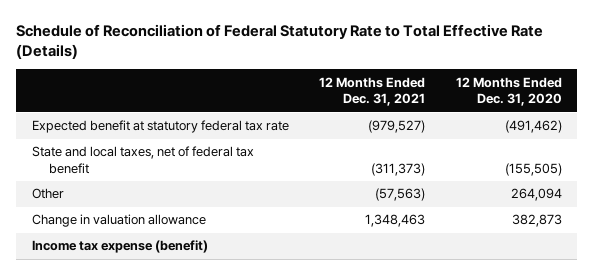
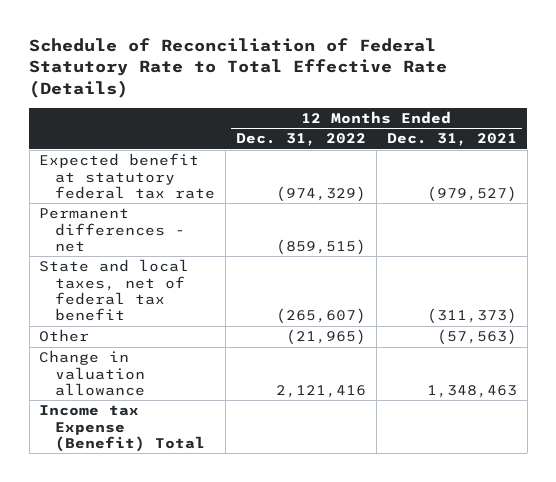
[455,76,562,107] 12 Months Ended Dec. 31, 2020 -> none
none -> [236,133,367,147] Dec. 31, 2022
none -> [39,208,186,252] Permanent differences - net
[31,240,208,254] Income tax expense (benefit) -> [39,405,206,452] Income tax Expense (Benefit) Total

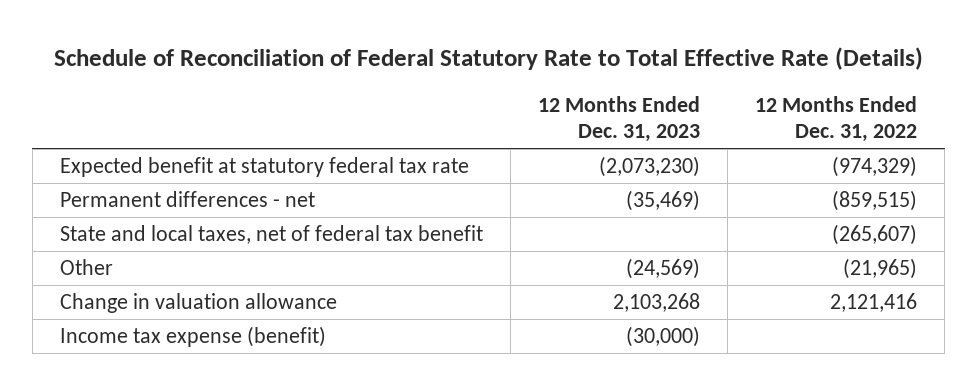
[386,133,517,147] Dec. 31, 2021 -> none
none -> [538,95,701,143] 12 Months Ended Dec. 31, 2023
[39,405,206,452] Income tax Expense (Benefit) Total -> [59,326,326,348] Income tax expense (benefit)

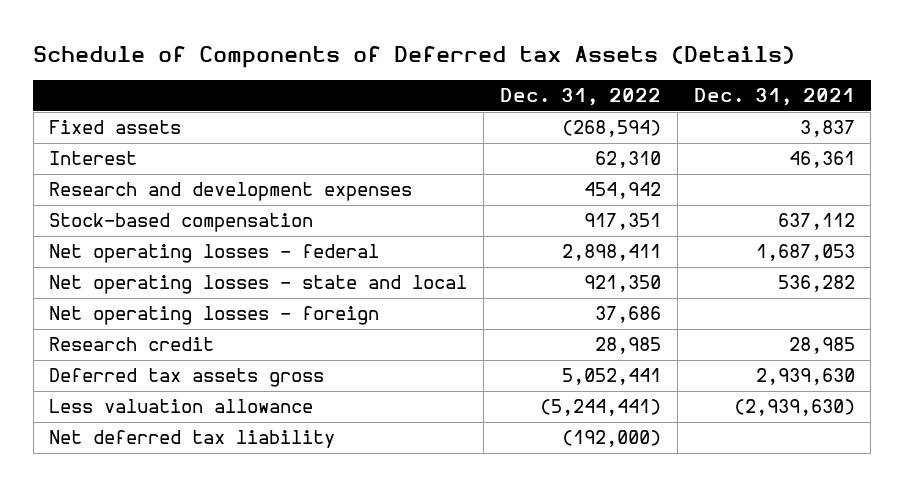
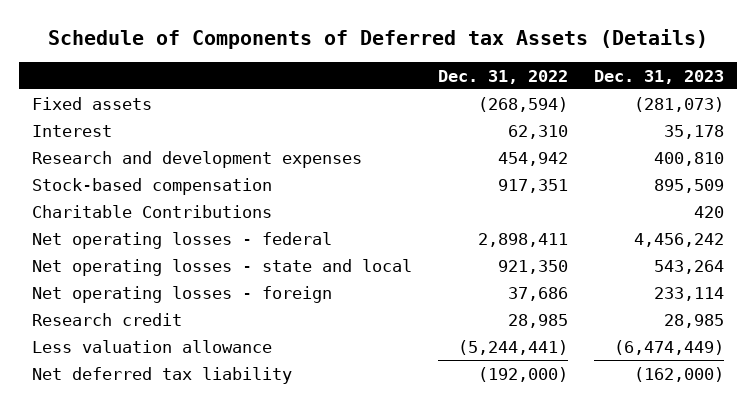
[693,88,855,107] Dec. 31, 2021 -> none
none -> [593,69,724,84] Dec. 31, 2023
none -> [31,204,272,218] Charitable Contributions
[49,368,325,388] Deferred tax assets gross -> none

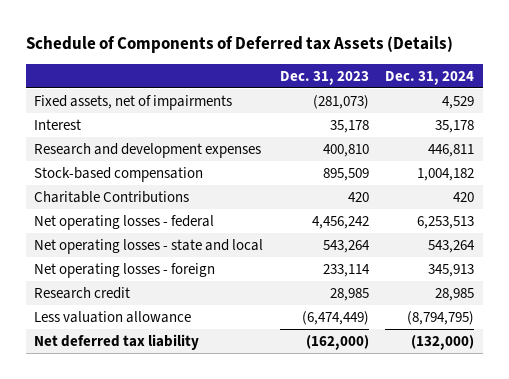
[437,69,568,84] Dec. 31, 2022 -> none
none -> [385,70,475,85] Dec. 31, 2024
[31,96,152,110] Fixed assets -> [34,94,233,110] Fixed assets, net of impairments

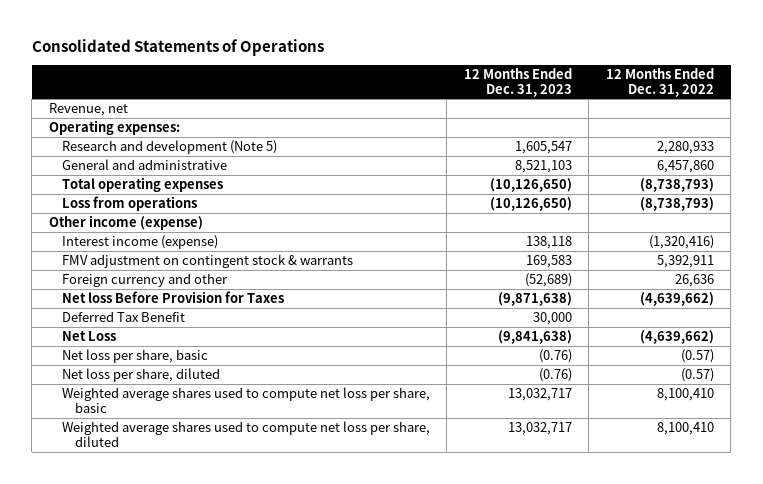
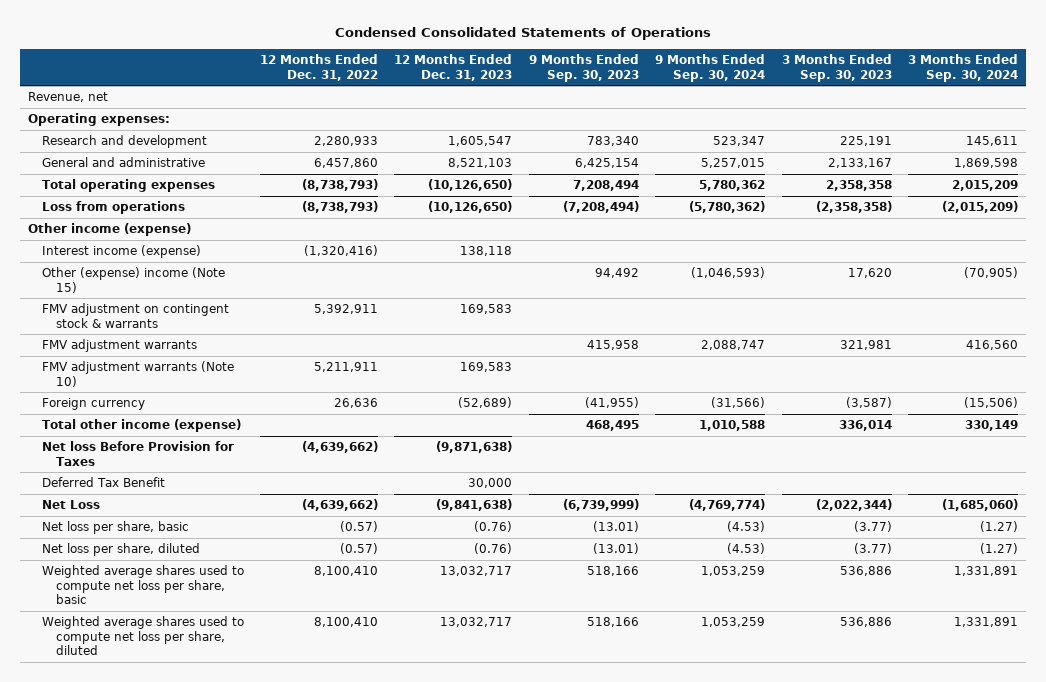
[31,38,324,56] Consolidated Statements of Operations -> [334,27,711,41] Condensed Consolidated Statements of Operations
none -> [528,54,639,82] 9 Months Ended Sep. 30, 2023
none -> [655,54,766,82] 9 Months Ended Sep. 30, 2024
none -> [781,54,892,82] 3 Months Ended Sep. 30, 2023
none -> [907,54,1018,82] 3 Months Ended Sep. 30, 2024
[62,140,278,155] Research and development (Note 5) -> [41,135,207,149] Research and development
none -> [41,267,225,293] Other (expense) income (Note 15)
none -> [41,339,197,353] FMV adjustment warrants
none -> [41,361,234,387] FMV adjustment warrants (Note 10)
[62,273,229,288] Foreign currency and other -> [41,398,145,411] Foreign currency
none -> [41,419,241,433] Total other income (expense)

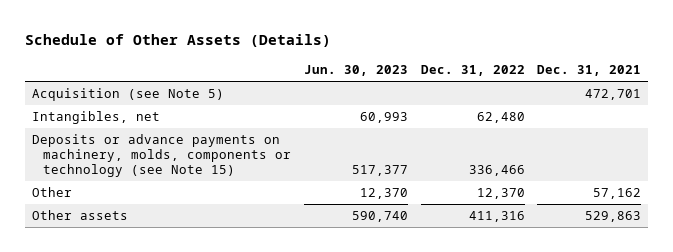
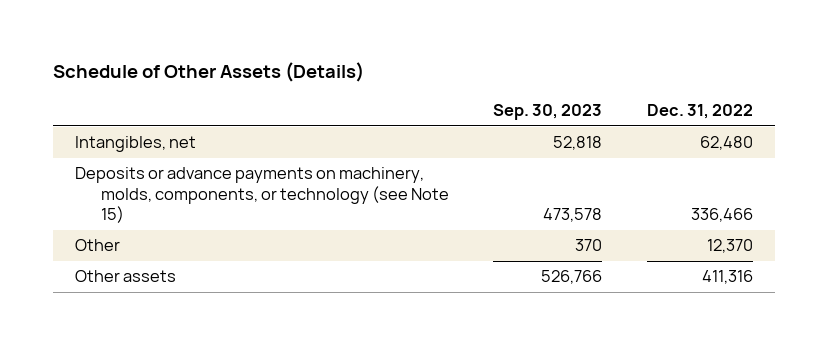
[303,64,408,76] Jun. 30, 2023 -> none
[537,64,642,76] Dec. 31, 2021 -> none
none -> [493,104,603,121] Sep. 30, 2023
[31,88,224,102] Acquisition (see Note 5) -> none
[31,134,292,177] Deposits or advance payments on machinery, molds, components or technology (see Note 15) -> [75,167,450,224] Deposits or advance payments on machinery, molds, components, or technology (see Note 15)

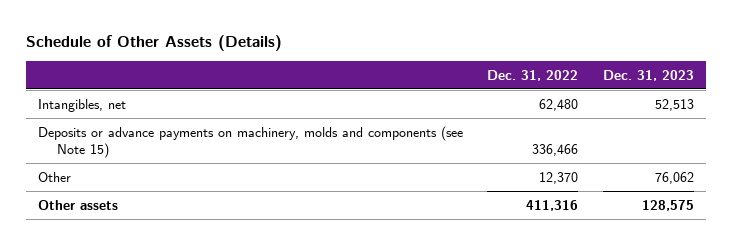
[493,104,603,121] Sep. 30, 2023 -> none
none -> [602,69,694,81] Dec. 31, 2023
[75,167,450,224] Deposits or advance payments on machinery, molds, components, or technology (see Note 15) -> [37,125,463,159] Deposits or advance payments on machinery, molds and components (see Note 15)

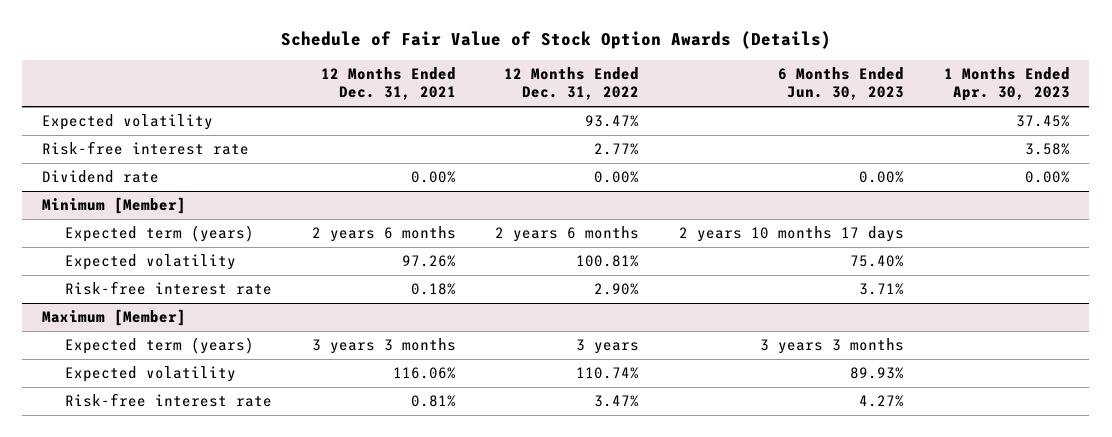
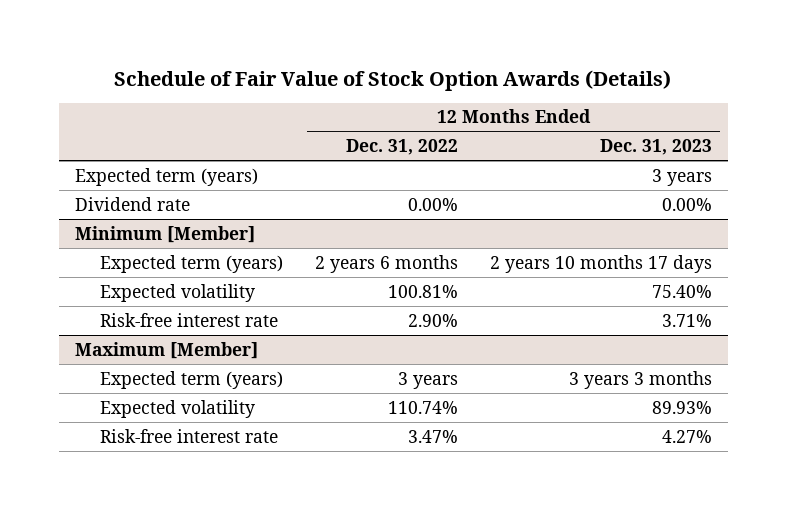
[320,67,456,101] 12 Months Ended Dec. 31, 2021 -> none
[777,67,904,101] 6 Months Ended Jun. 30, 2023 -> none
[943,67,1070,102] 1 Months Ended Apr. 30, 2023 -> none
none -> [600,139,713,156] Dec. 31, 2023
[42,114,214,131] Expected volatility -> none
[42,141,250,156] Risk-free interest rate -> none
none -> [74,167,258,186] Expected term (years)

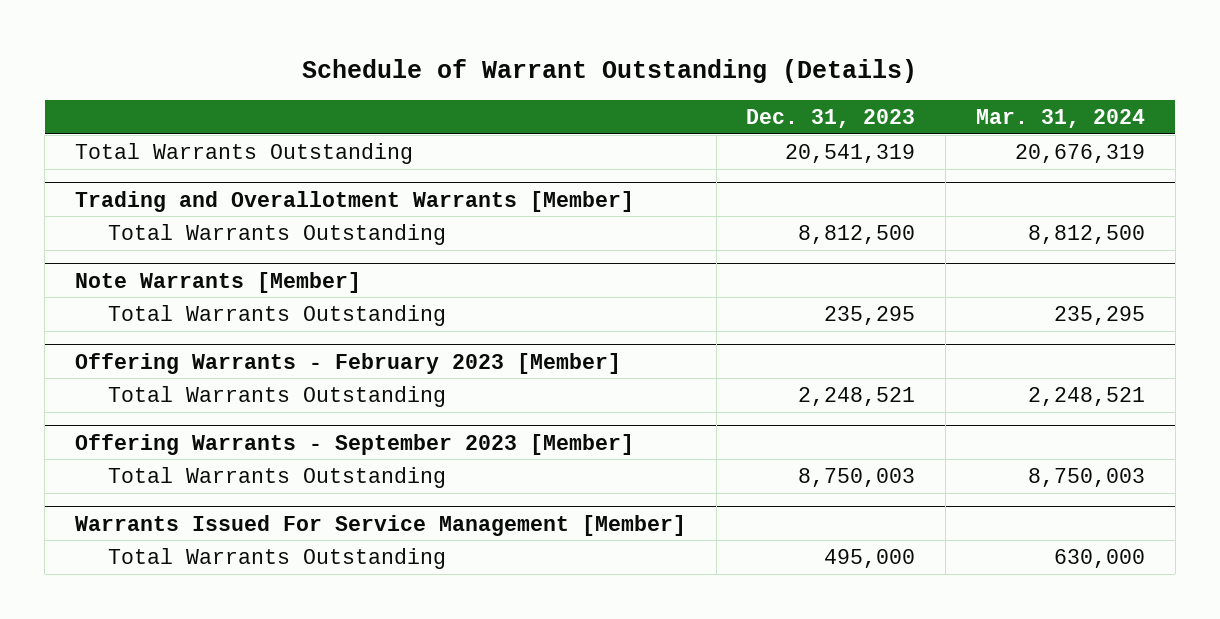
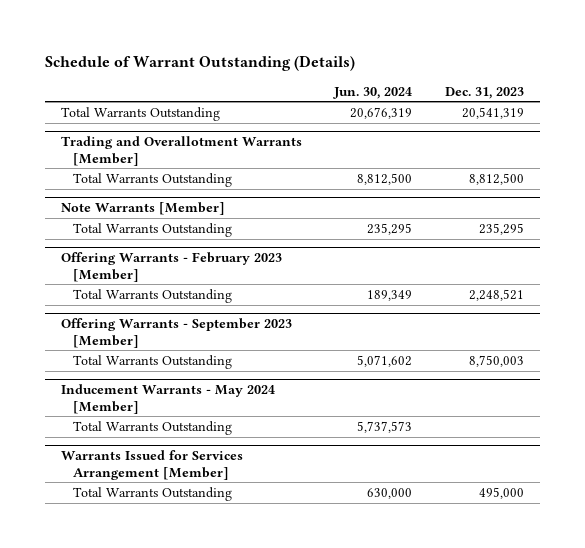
[975,109,1145,129] Mar. 31, 2024 -> none
none -> [333,86,413,99] Jun. 30, 2024
none -> [61,384,276,414] Inducement Warrants - May 2024 [Member]
none -> [72,420,232,435] Total Warrants Outstanding
[74,514,686,536] Warrants Issued For Service Management [Member] -> [61,450,244,480] Warrants Issued for Services Arrangement [Member]

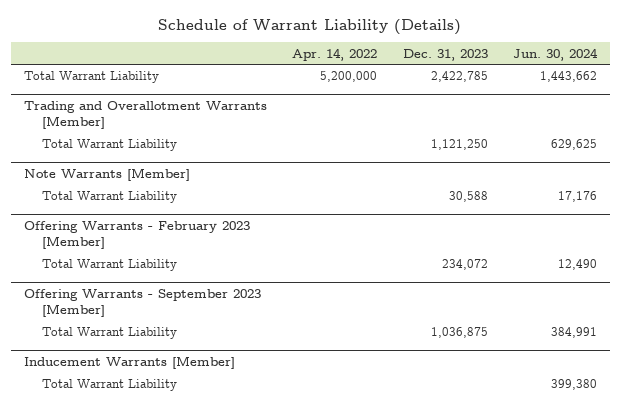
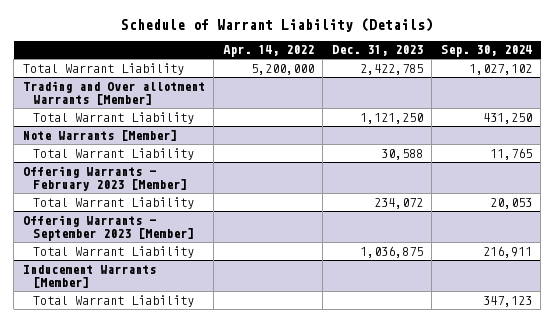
[513,47,599,61] Jun. 30, 2024 -> none
none -> [440,45,532,58] Sep. 30, 2024
[23,101,267,130] Trading and Overallotment Warrants [Member] -> [22,80,205,105] Trading and Over allotment Warrants [Member]

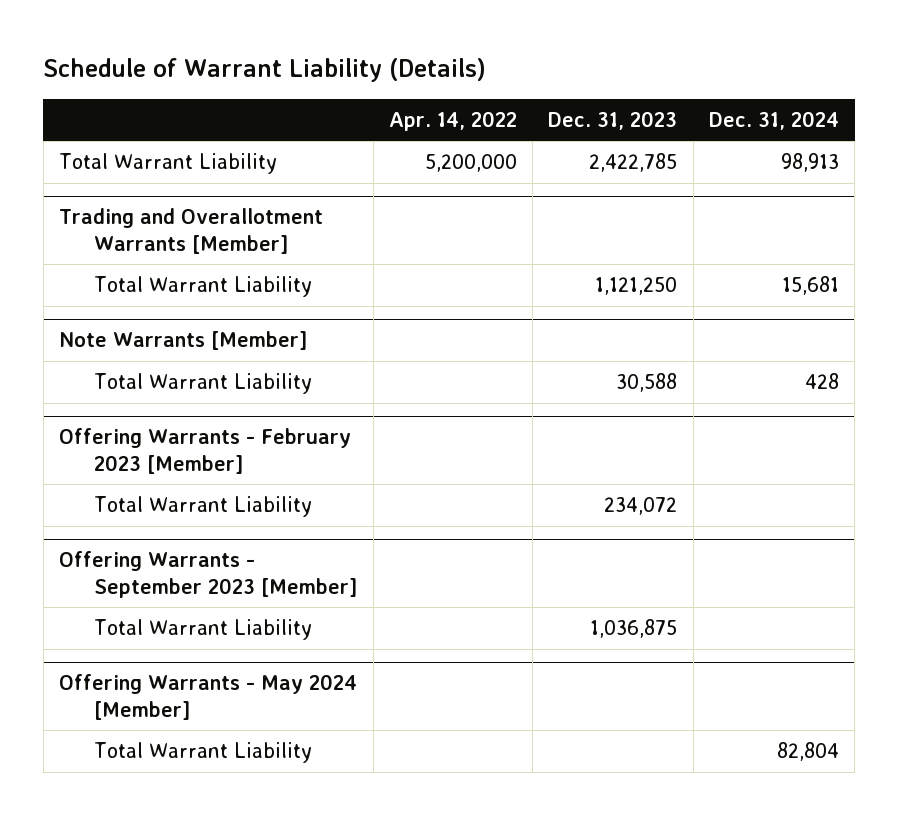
[440,45,532,58] Sep. 30, 2024 -> none
none -> [708,110,839,130] Dec. 31, 2024
[22,80,205,105] Trading and Over allotment Warrants [Member] -> [59,208,324,255] Trading and Overallotment Warrants [Member]
[22,264,156,288] Inducement Warrants [Member] -> none
none -> [59,674,358,721] Offering Warrants - May 2024 [Member]

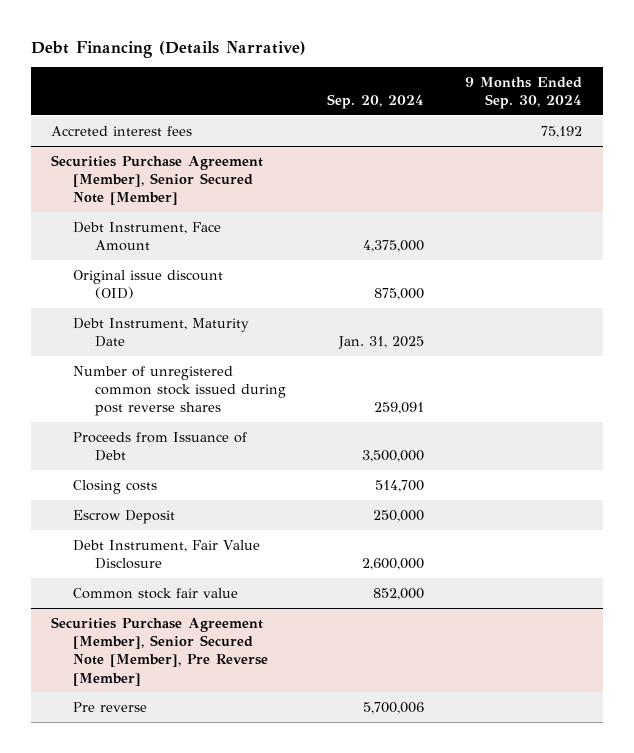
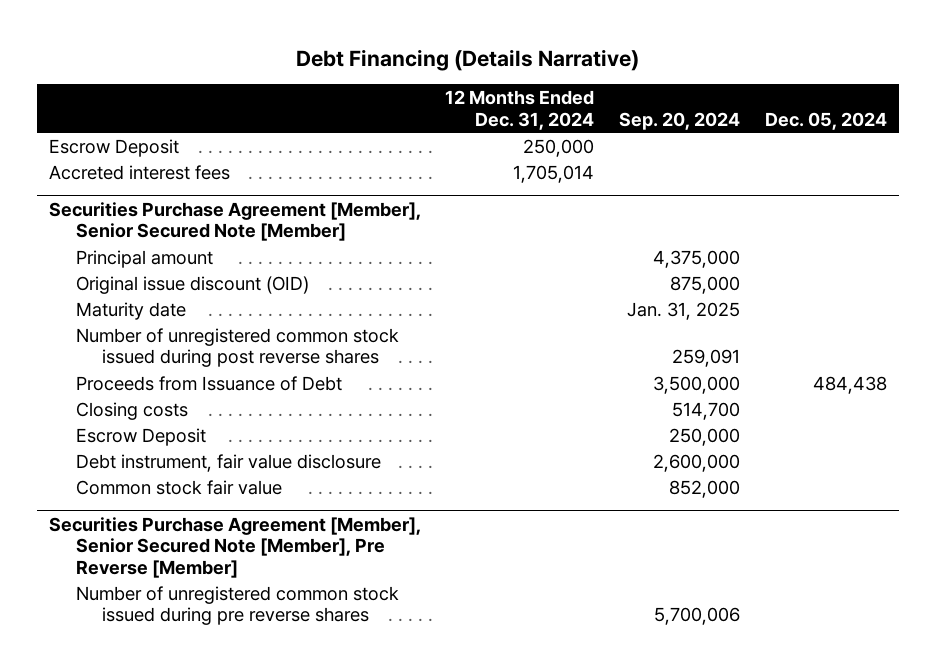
[465,76,583,110] 9 Months Ended Sep. 30, 2024 -> none
none -> [445,90,595,130] 12 Months Ended Dec. 31, 2024
none -> [764,111,887,130] Dec. 05, 2024
none -> [48,138,179,157] Escrow Deposit
[73,221,222,251] Debt Instrument, Face Amount -> [75,249,213,268] Principal amount
[73,317,250,347] Debt Instrument, Maturity Date -> [75,301,186,320] Maturity date
[73,539,261,569] Debt Instrument, Fair Value Disclosure -> [75,453,381,472] Debt instrument, fair value disclosure
[73,701,148,712] Pre reverse -> [75,585,399,626] Number of unregistered common stock issued during pre reverse shares

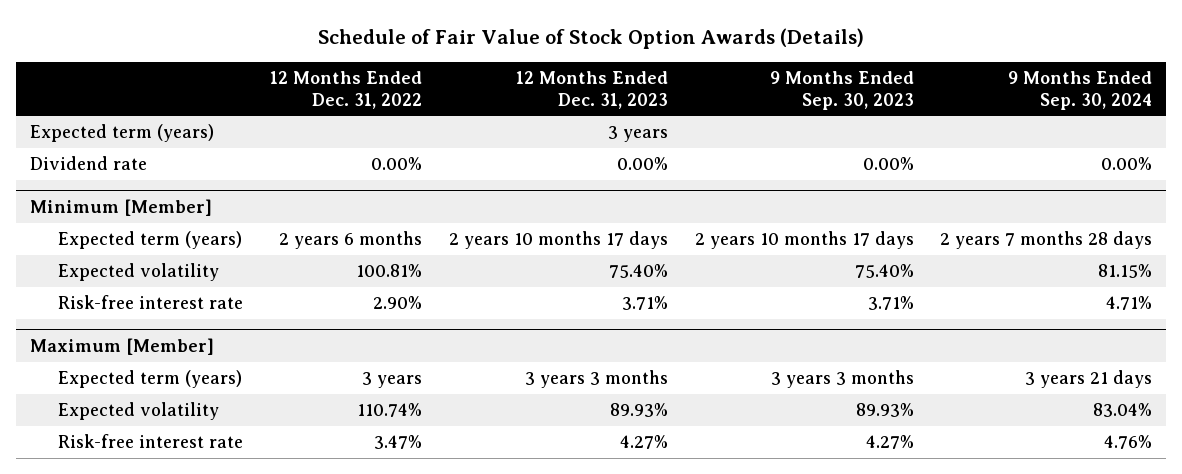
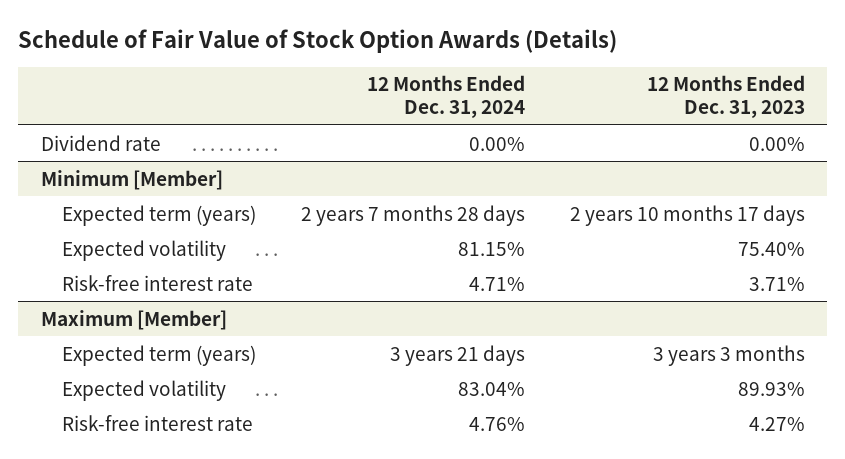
[269,71,422,109] 12 Months Ended Dec. 31, 2022 -> none
[769,71,914,110] 9 Months Ended Sep. 30, 2023 -> none
[1008,71,1153,110] 9 Months Ended Sep. 30, 2024 -> none
none -> [366,75,525,119] 12 Months Ended Dec. 31, 2024
[29,124,214,143] Expected term (years) -> none

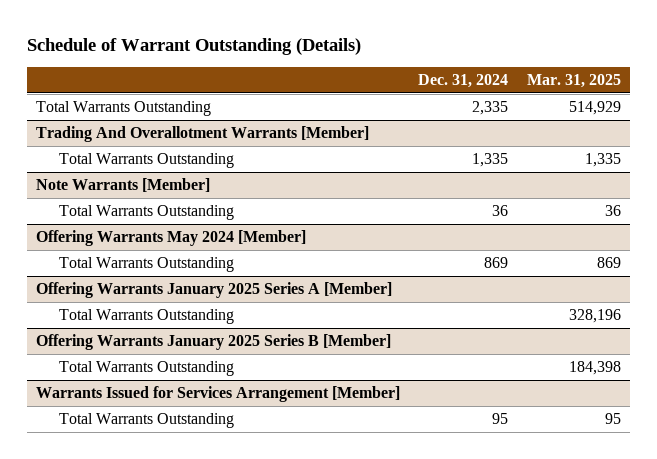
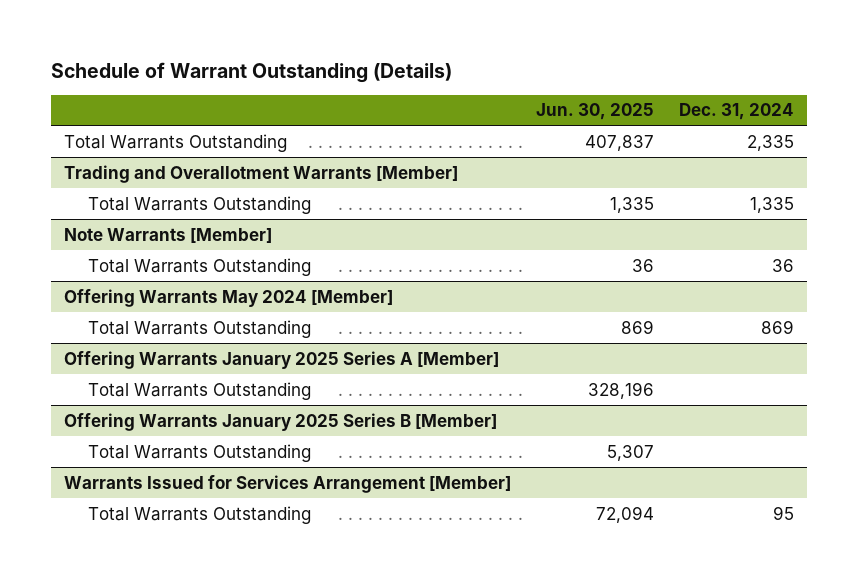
[526,74,621,89] Mar. 31, 2025 -> none
none -> [535,103,654,121] Jun. 30, 2025
[35,125,369,142] Trading And Overallotment Warrants [Member] -> [63,164,458,183] Trading and Overallotment Warrants [Member]

